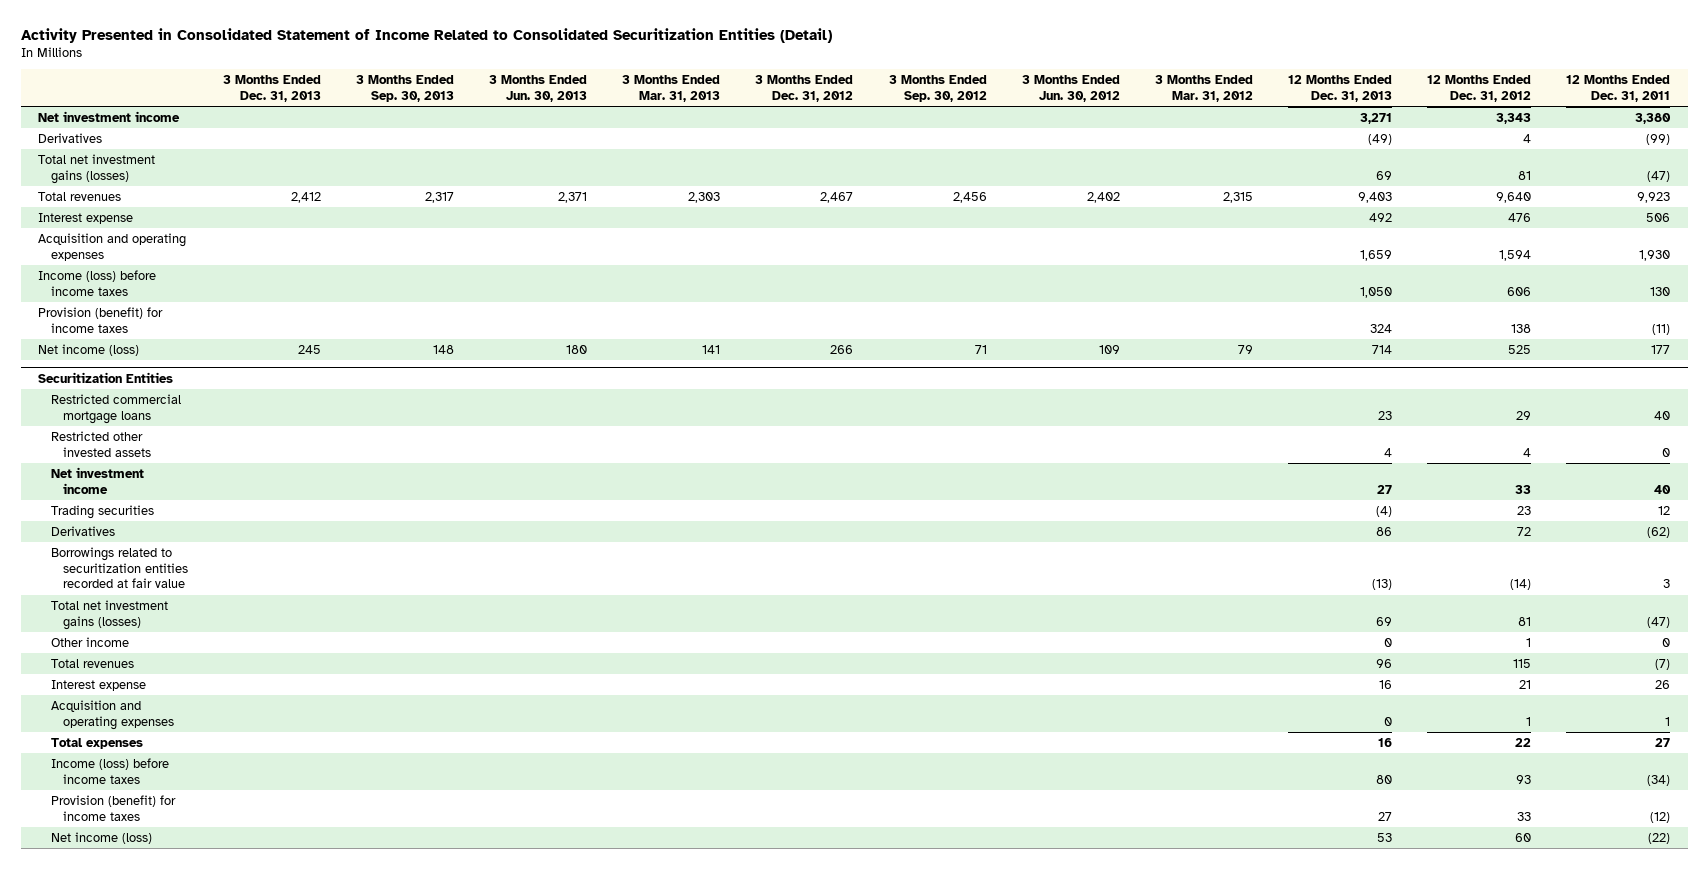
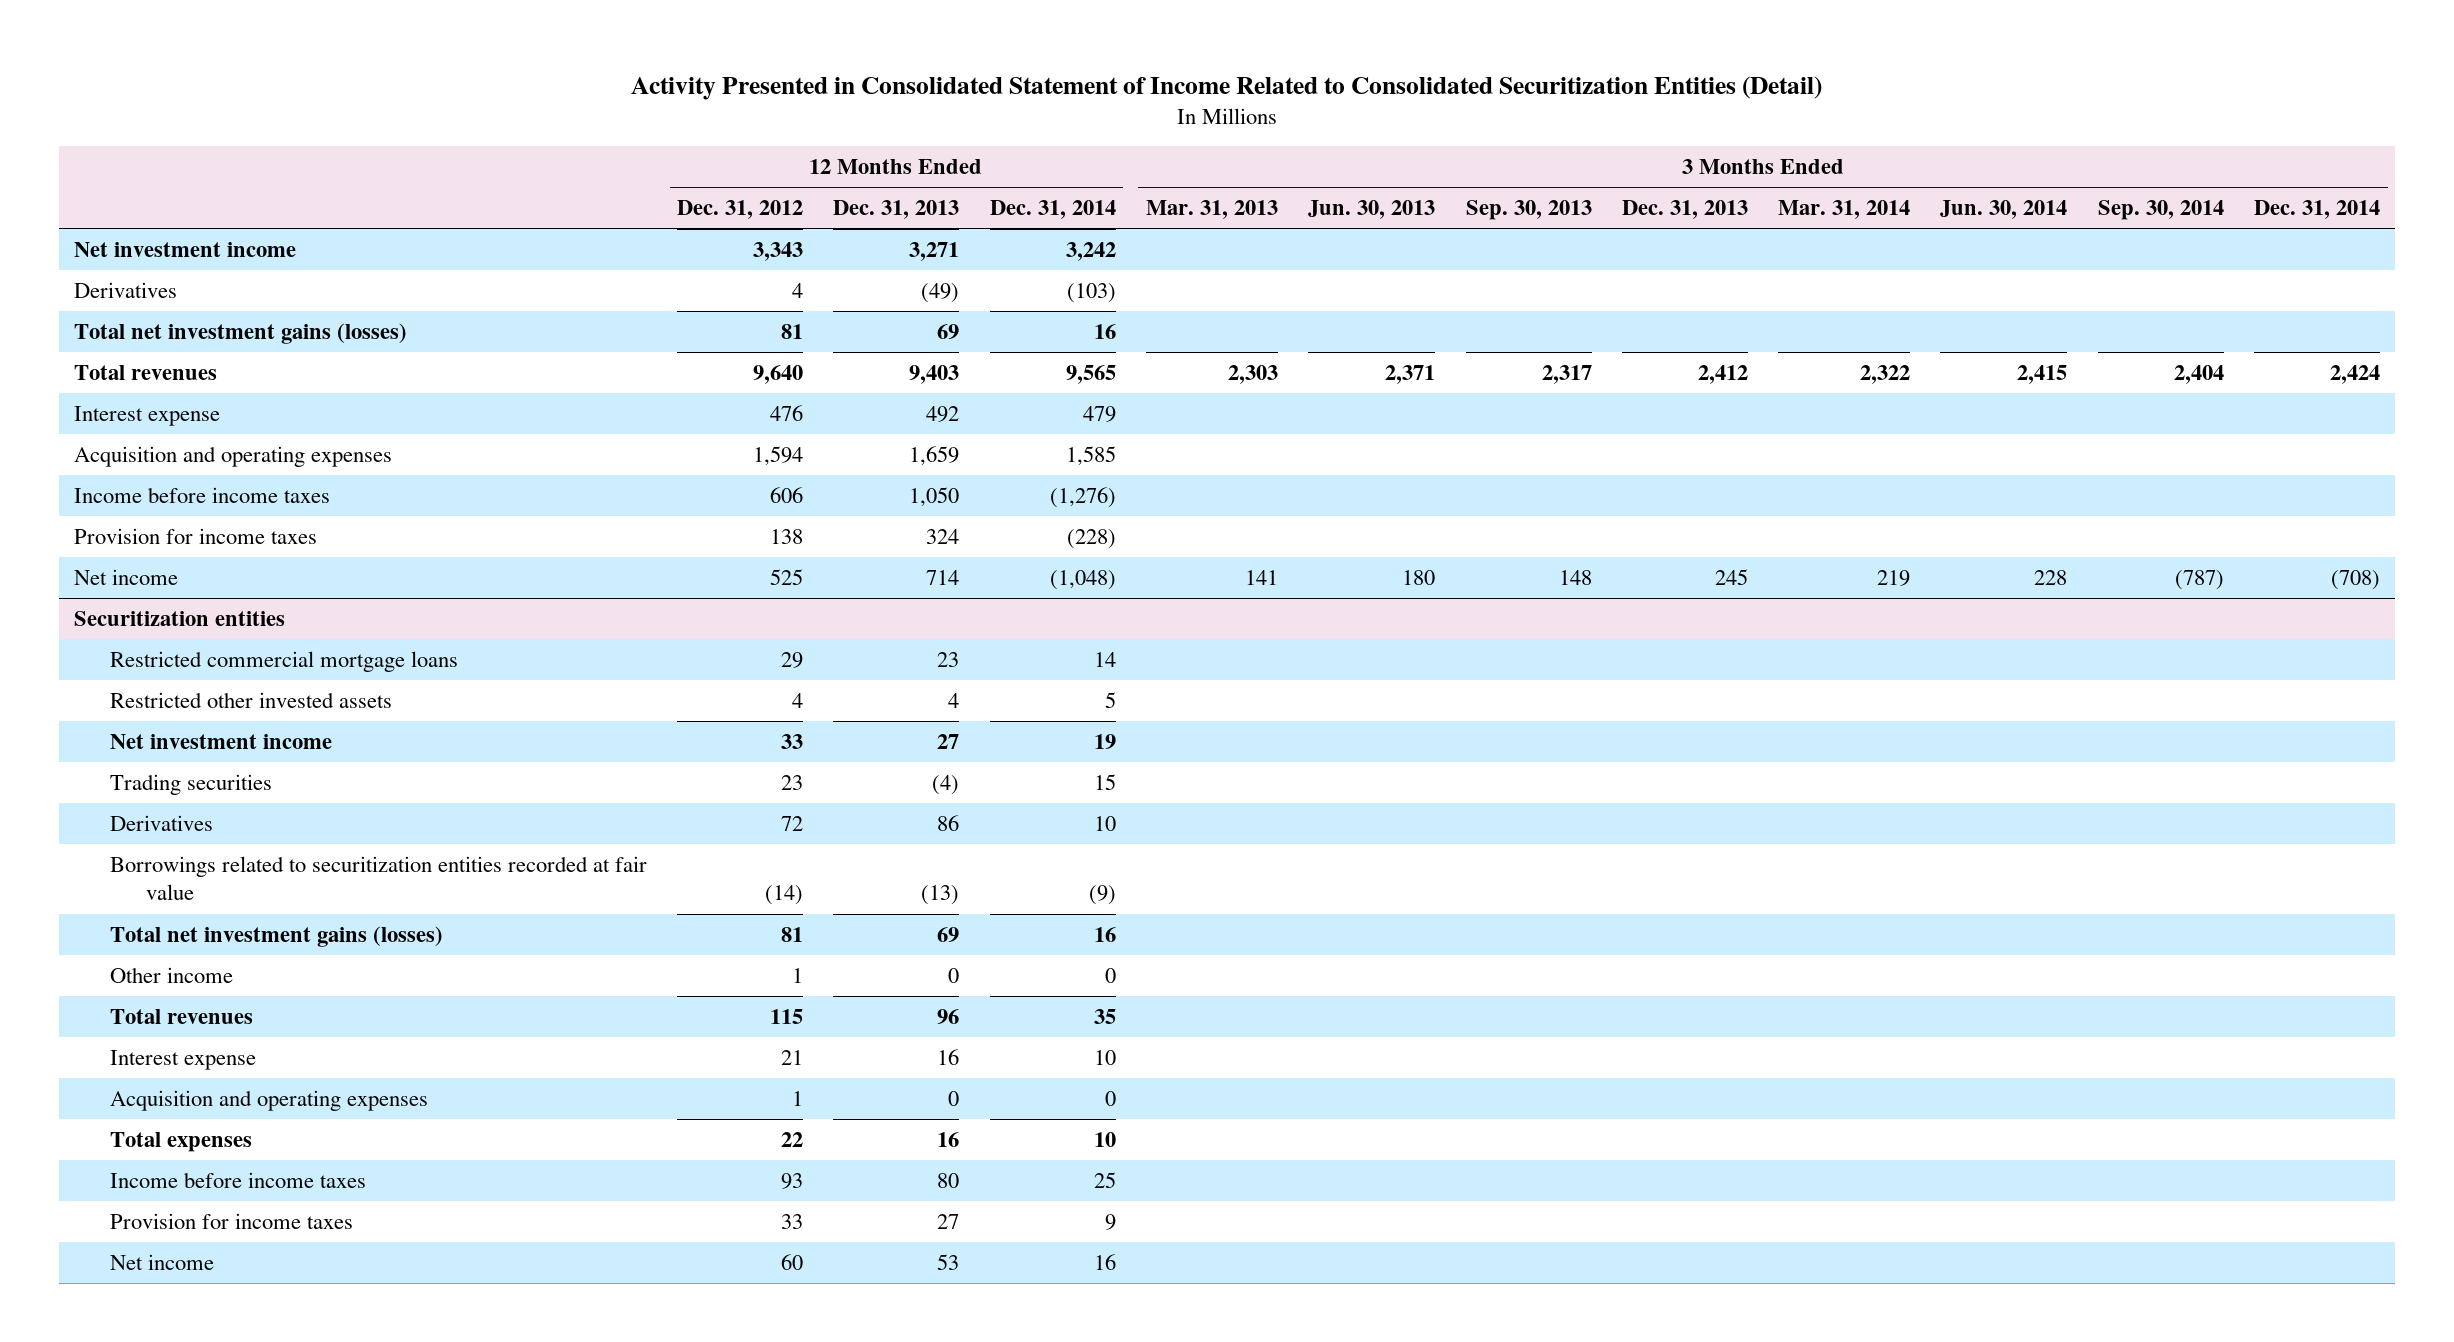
[755,75,854,102] 3 Months Ended Dec. 31, 2012 -> none
[888,75,987,102] 3 Months Ended Sep. 30, 2012 -> none
[1021,75,1120,102] 3 Months Ended Jun. 30, 2012 -> none
[1154,75,1253,102] 3 Months Ended Mar. 31, 2012 -> none
[1566,75,1671,102] 12 Months Ended Dec. 31, 2011 -> none
none -> [989,199,1116,219] Dec. 31, 2014
none -> [1778,199,1911,219] Mar. 31, 2014
none -> [1940,199,2068,219] Jun. 30, 2014
none -> [2097,199,2224,220] Sep. 30, 2014
none -> [2253,199,2380,219] Dec. 31, 2014
[38,269,157,296] Income (loss) before income taxes -> [74,486,331,503] Income before income taxes
[38,306,164,333] Provision (benefit) for income taxes -> [74,527,318,544] Provision for income taxes
[38,343,140,356] Net income (loss) -> [74,568,179,585] Net income
[38,371,174,383] Securitization Entities -> [74,610,286,626] Securitization entities
[50,757,169,784] Income (loss) before income taxes -> [109,1171,366,1188] Income before income taxes
[50,794,176,821] Provision (benefit) for income taxes -> [109,1212,353,1229] Provision for income taxes
[50,831,152,844] Net income (loss) -> [109,1253,214,1270] Net income

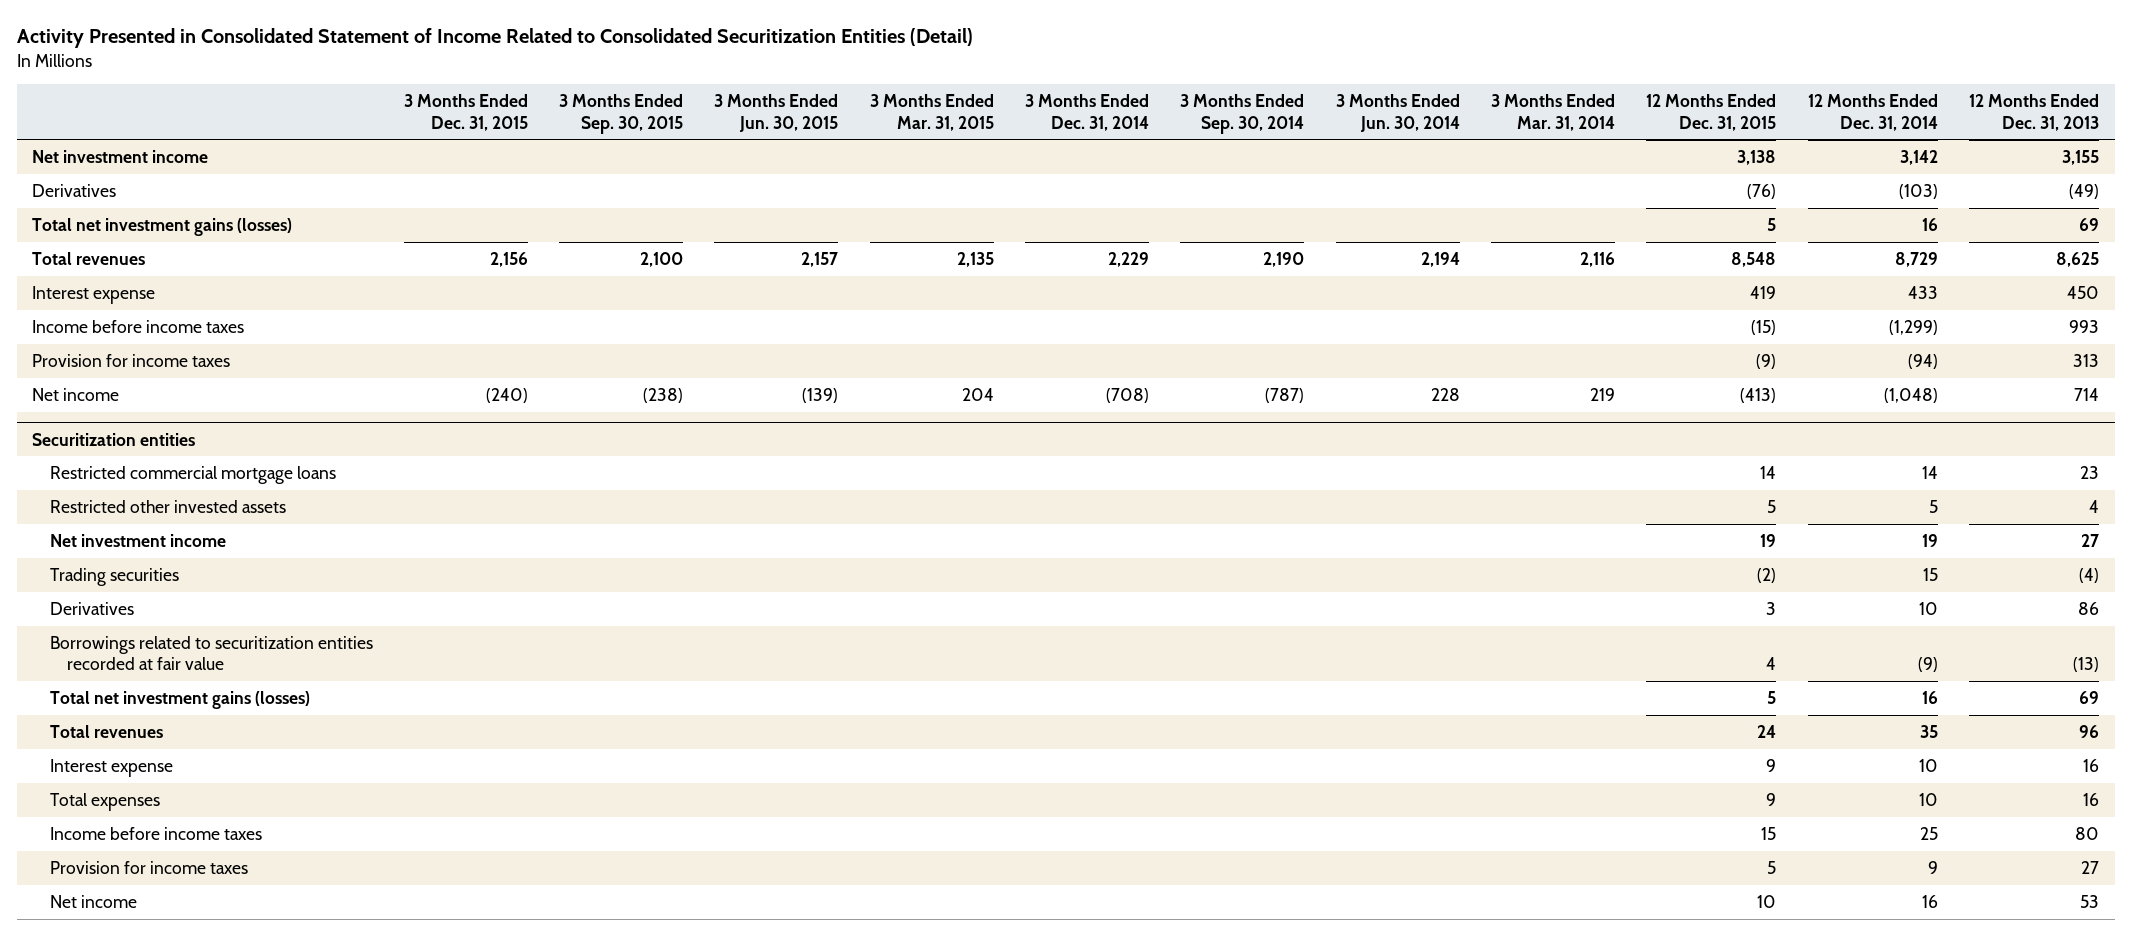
[677,199,804,219] Dec. 31, 2012 -> none
[1145,199,1278,219] Mar. 31, 2013 -> none
[1308,199,1436,219] Jun. 30, 2013 -> none
[1465,199,1592,220] Sep. 30, 2013 -> none
[1621,199,1748,219] Dec. 31, 2013 -> none
none -> [403,93,528,131] 3 Months Ended Dec. 31, 2015
none -> [559,93,684,134] 3 Months Ended Sep. 30, 2015
none -> [714,93,839,132] 3 Months Ended Jun. 30, 2015
none -> [869,93,994,131] 3 Months Ended Mar. 31, 2015
none -> [1646,93,1777,131] 12 Months Ended Dec. 31, 2015
[909,241,960,261] 3,271 -> [2062,149,2100,165] 3,155
[1065,241,1116,261] 3,242 -> [1899,149,1938,165] 3,142
[74,445,393,467] Acquisition and operating expenses -> none
[909,364,960,384] 9,403 -> [2056,251,2100,267] 8,625
[1065,364,1116,384] 9,565 -> [1894,251,1938,267] 8,729
[1860,364,1911,384] 2,322 -> [1580,251,1616,267] 2,116
[2017,364,2068,384] 2,415 -> [1420,251,1460,267] 2,194
[2173,364,2224,384] 2,404 -> [1263,251,1305,267] 2,190
[2329,364,2380,384] 2,424 -> [1108,251,1150,267] 2,229
[926,405,960,422] 492 -> [2067,285,2100,299] 450
[1082,405,1116,422] 479 -> [1907,285,1938,299] 433
[909,486,960,507] 1,050 -> [2069,319,2100,333] 993
[1049,486,1116,508] (1,276) -> [1888,319,1938,335] (1,299)
[926,528,960,544] 324 -> [2073,353,2100,367] 313
[1066,528,1116,549] (228) -> [1907,353,1938,369] (94)
[109,966,233,983] Other income -> none
[109,1089,428,1111] Acquisition and operating expenses -> none

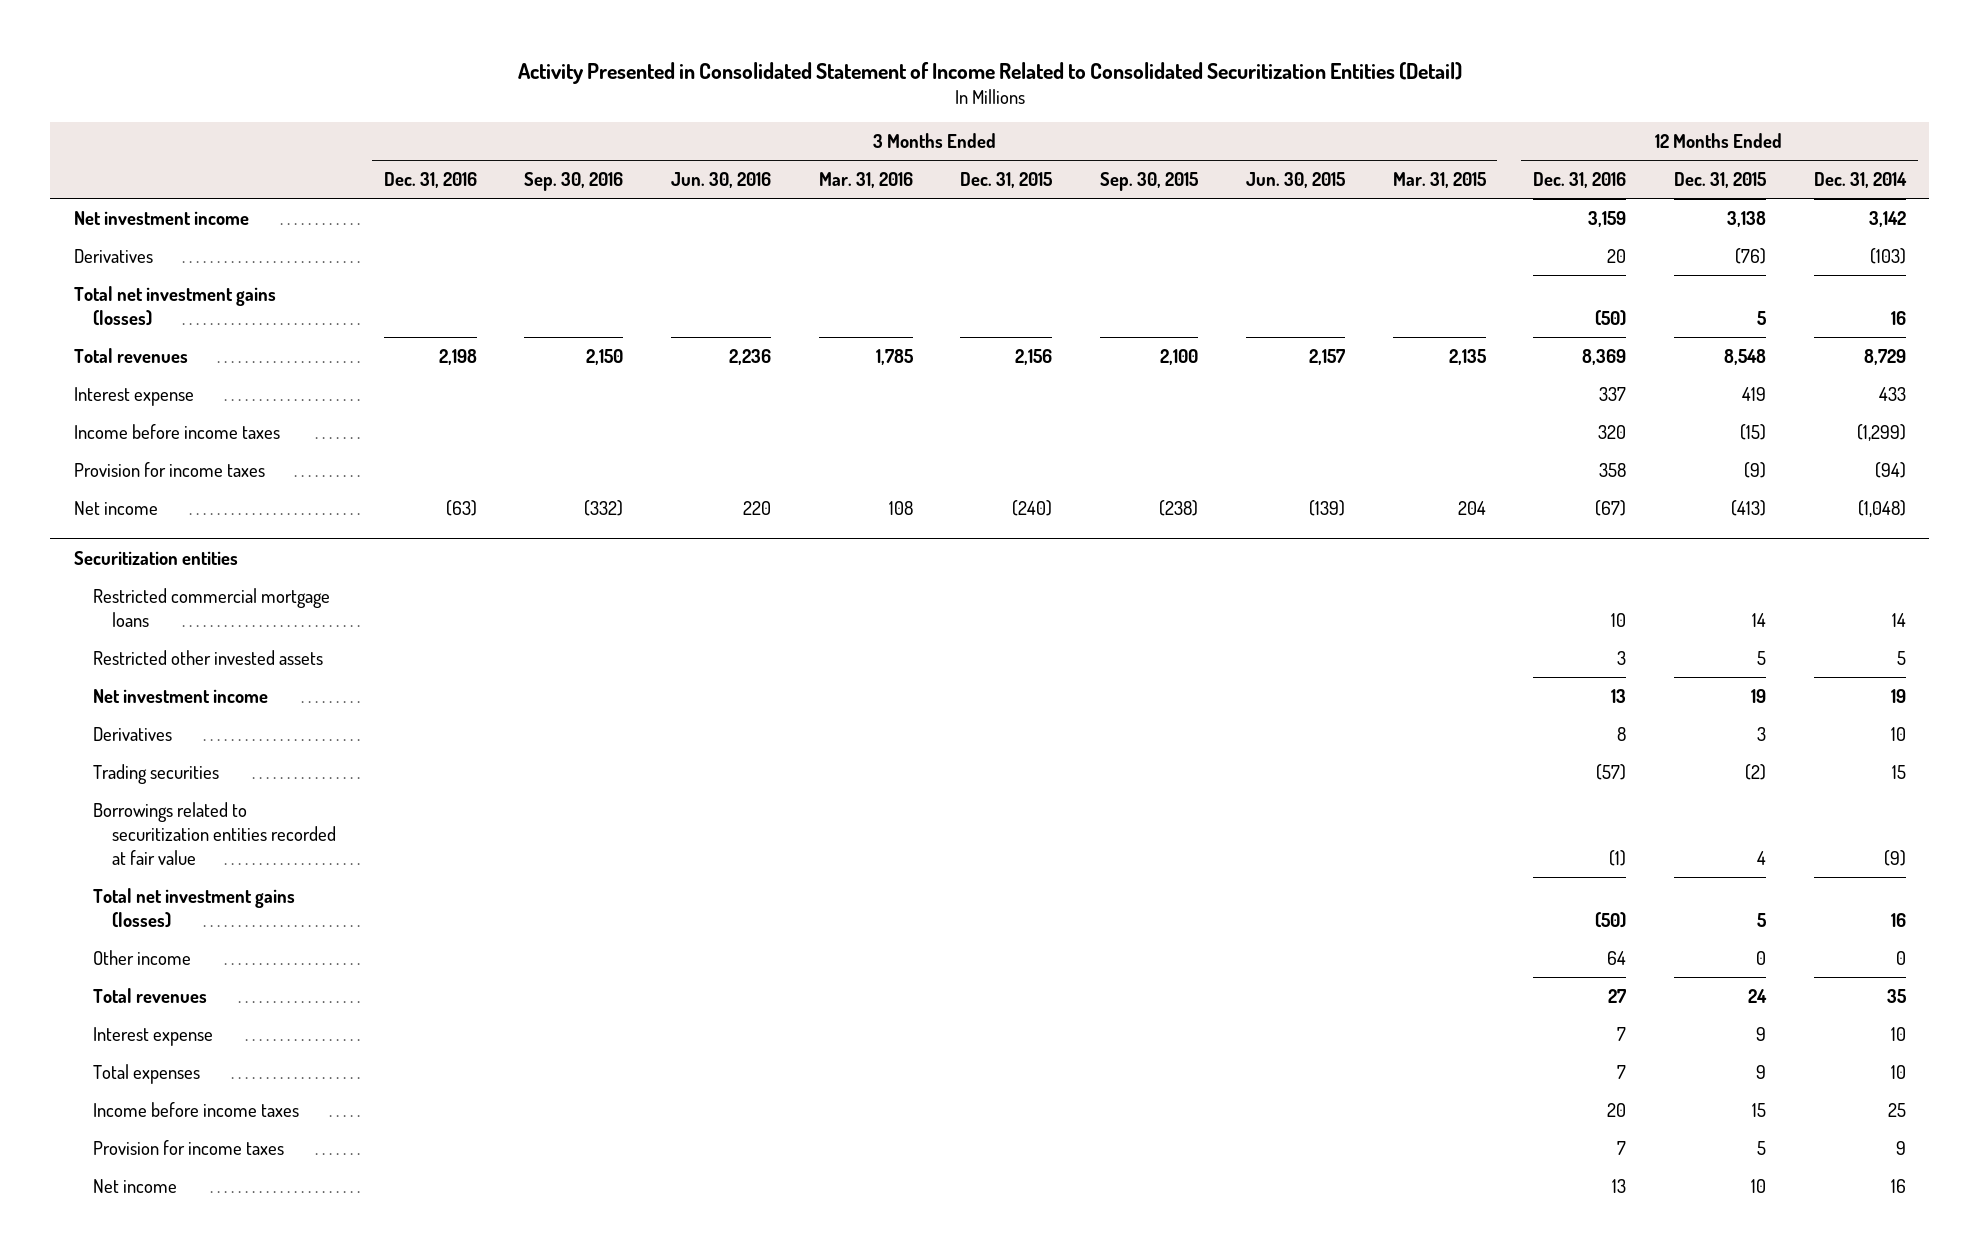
[1025,93,1150,131] 3 Months Ended Dec. 31, 2014 -> none
[1180,93,1305,134] 3 Months Ended Sep. 30, 2014 -> none
[1335,93,1460,132] 3 Months Ended Jun. 30, 2014 -> none
[1491,93,1616,131] 3 Months Ended Mar. 31, 2014 -> none
[1969,93,2100,131] 12 Months Ended Dec. 31, 2013 -> none
none -> [383,171,477,188] Dec. 31, 2016
none -> [524,171,624,191] Sep. 30, 2016
none -> [671,171,772,188] Jun. 30, 2016
none -> [818,171,913,188] Mar. 31, 2016
none -> [1533,171,1627,188] Dec. 31, 2016
[49,567,179,586] Trading securities -> [92,763,219,784] Trading securities
none -> [92,949,191,965] Other income

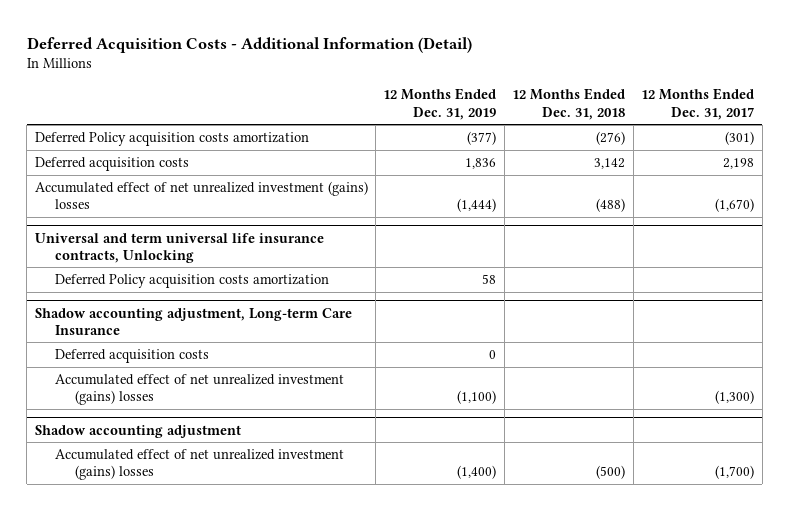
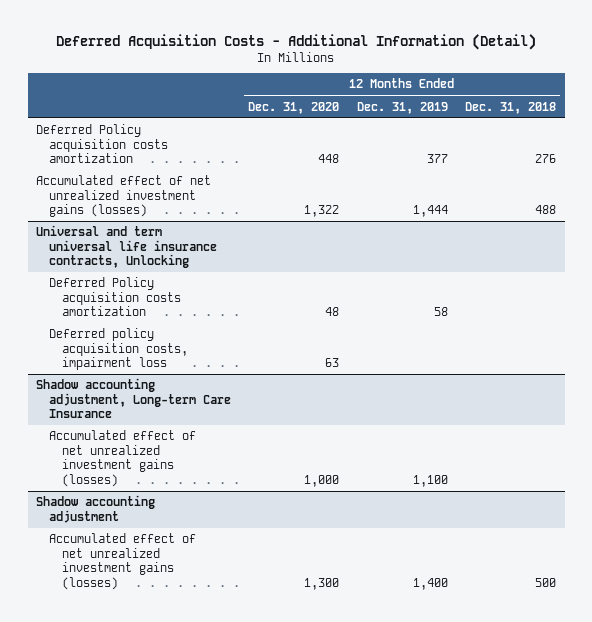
[641,88,755,120] 12 Months Ended Dec. 31, 2017 -> none
none -> [248,101,340,114] Dec. 31, 2020
[34,157,189,172] Deferred acquisition costs -> none
[467,131,497,146] (377) -> [426,154,448,164] 377
[596,131,626,146] (276) -> [534,154,556,164] 276
[34,181,368,210] Accumulated effect of net unrealized investment (gains) losses -> [36,175,212,218] Accumulated effect of net unrealized investment gains (losses)
[457,198,497,213] (1,444) -> [412,205,448,218] 1,444
[596,198,626,213] (488) -> [534,205,556,215] 488
none -> [49,328,189,371] Deferred policy acquisition costs, impairment loss
[54,349,209,364] Deferred acquisition costs -> none
[54,374,344,406] Accumulated effect of net unrealized investment (gains) losses -> [49,430,197,487] Accumulated effect of net unrealized investment gains (losses)
[457,390,497,405] (1,100) -> [412,474,448,487] 1,100
[54,449,344,481] Accumulated effect of net unrealized investment (gains) losses -> [49,533,197,590] Accumulated effect of net unrealized investment gains (losses)
[457,465,497,480] (1,400) -> [412,577,448,590] 1,400
[596,465,626,480] (500) -> [534,577,556,587] 500

